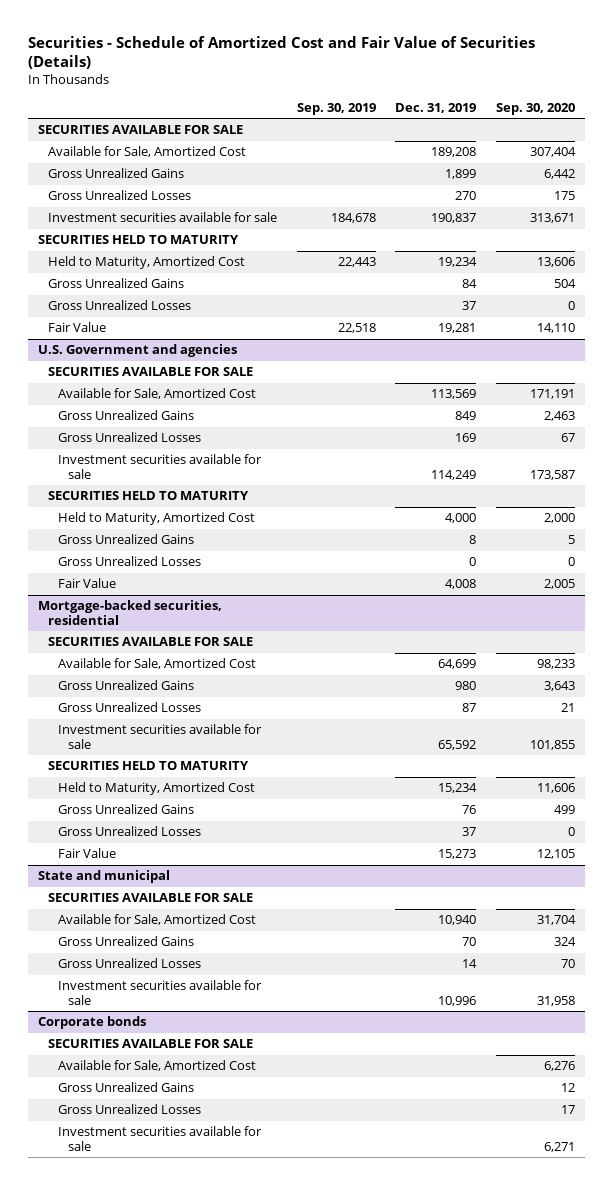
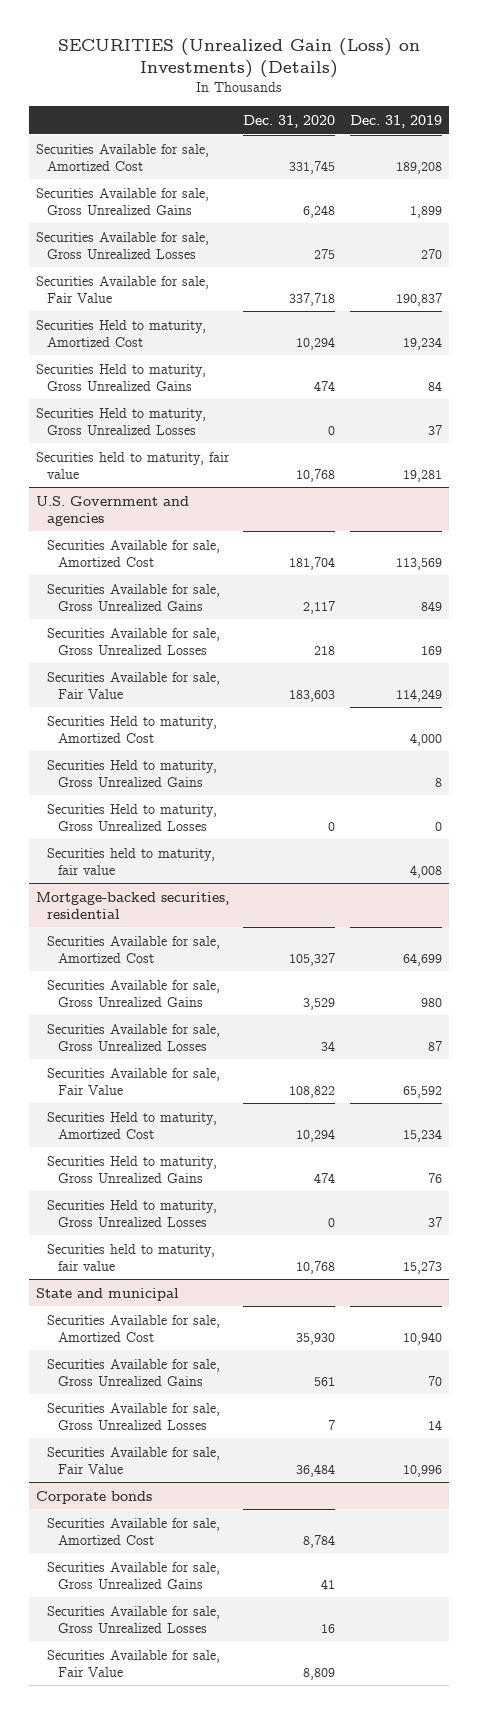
[28,35,536,70] Securities - Schedule of Amortized Cost and Fair Value of Securities (Details) -> [57,37,420,78] SECURITIES (Unrealized Gain (Loss) on Investments) (Details)
[296,102,376,115] Sep. 30, 2019 -> none
[496,102,576,115] Sep. 30, 2020 -> none
none -> [243,114,336,128] Dec. 31, 2020
[37,125,243,135] SECURITIES AVAILABLE FOR SALE -> none
[37,235,239,245] SECURITIES HELD TO MATURITY -> none
[47,146,246,158] Available for Sale, Amortized Cost -> [35,143,209,171] Securities Available for sale, Amortized Cost
[47,168,184,179] Gross Unrealized Gains -> [35,187,209,215] Securities Available for sale, Gross Unrealized Gains
[47,190,191,201] Gross Unrealized Losses -> [35,231,209,259] Securities Available for sale, Gross Unrealized Losses
[47,212,277,223] Investment securities available for sale -> [35,275,209,303] Securities Available for sale, Fair Value
[47,256,245,270] Held to Maturity, Amortized Cost -> [35,319,206,347] Securities Held to maturity, Amortized Cost
[47,278,184,289] Gross Unrealized Gains -> [35,363,206,391] Securities Held to maturity, Gross Unrealized Gains
[47,300,191,311] Gross Unrealized Losses -> [35,407,206,435] Securities Held to maturity, Gross Unrealized Losses
[47,322,106,333] Fair Value -> [35,451,230,479] Securities held to maturity, fair value
[47,367,253,377] SECURITIES AVAILABLE FOR SALE -> none
[47,491,249,501] SECURITIES HELD TO MATURITY -> none
[58,388,257,400] Available for Sale, Amortized Cost -> [47,539,221,567] Securities Available for sale, Amortized Cost
[58,410,195,421] Gross Unrealized Gains -> [47,583,221,611] Securities Available for sale, Gross Unrealized Gains
[58,432,202,443] Gross Unrealized Losses -> [47,627,221,655] Securities Available for sale, Gross Unrealized Losses
[58,454,263,480] Investment securities available for sale -> [47,671,221,699] Securities Available for sale, Fair Value
[58,512,256,526] Held to Maturity, Amortized Cost -> [47,715,218,743] Securities Held to maturity, Amortized Cost
[58,534,195,545] Gross Unrealized Gains -> [47,759,218,787] Securities Held to maturity, Gross Unrealized Gains
[58,556,202,567] Gross Unrealized Losses -> [47,803,218,831] Securities Held to maturity, Gross Unrealized Losses
[58,578,117,589] Fair Value -> [47,847,216,875] Securities held to maturity, fair value
[47,637,253,647] SECURITIES AVAILABLE FOR SALE -> none
[47,761,249,771] SECURITIES HELD TO MATURITY -> none
[58,658,257,670] Available for Sale, Amortized Cost -> [47,935,221,963] Securities Available for sale, Amortized Cost
[58,680,195,691] Gross Unrealized Gains -> [47,979,221,1007] Securities Available for sale, Gross Unrealized Gains
[58,702,202,713] Gross Unrealized Losses -> [47,1023,221,1051] Securities Available for sale, Gross Unrealized Losses
[58,724,263,750] Investment securities available for sale -> [47,1067,221,1095] Securities Available for sale, Fair Value
[58,782,256,796] Held to Maturity, Amortized Cost -> [47,1111,218,1139] Securities Held to maturity, Amortized Cost
[58,804,195,815] Gross Unrealized Gains -> [47,1155,218,1183] Securities Held to maturity, Gross Unrealized Gains
[58,826,202,837] Gross Unrealized Losses -> [47,1199,218,1227] Securities Held to maturity, Gross Unrealized Losses
[58,848,117,859] Fair Value -> [47,1243,216,1271] Securities held to maturity, fair value
[47,893,253,903] SECURITIES AVAILABLE FOR SALE -> none
[58,914,257,926] Available for Sale, Amortized Cost -> [47,1314,221,1342] Securities Available for sale, Amortized Cost
[58,936,195,947] Gross Unrealized Gains -> [47,1358,221,1386] Securities Available for sale, Gross Unrealized Gains
[58,958,202,969] Gross Unrealized Losses -> [47,1402,221,1430] Securities Available for sale, Gross Unrealized Losses
[58,980,263,1006] Investment securities available for sale -> [47,1446,221,1474] Securities Available for sale, Fair Value
[47,1039,253,1049] SECURITIES AVAILABLE FOR SALE -> none
[58,1060,257,1072] Available for Sale, Amortized Cost -> [47,1517,221,1545] Securities Available for sale, Amortized Cost
[58,1082,195,1093] Gross Unrealized Gains -> [47,1561,221,1589] Securities Available for sale, Gross Unrealized Gains
[58,1104,202,1115] Gross Unrealized Losses -> [47,1605,221,1633] Securities Available for sale, Gross Unrealized Losses
[58,1126,263,1152] Investment securities available for sale -> [47,1649,221,1677] Securities Available for sale, Fair Value

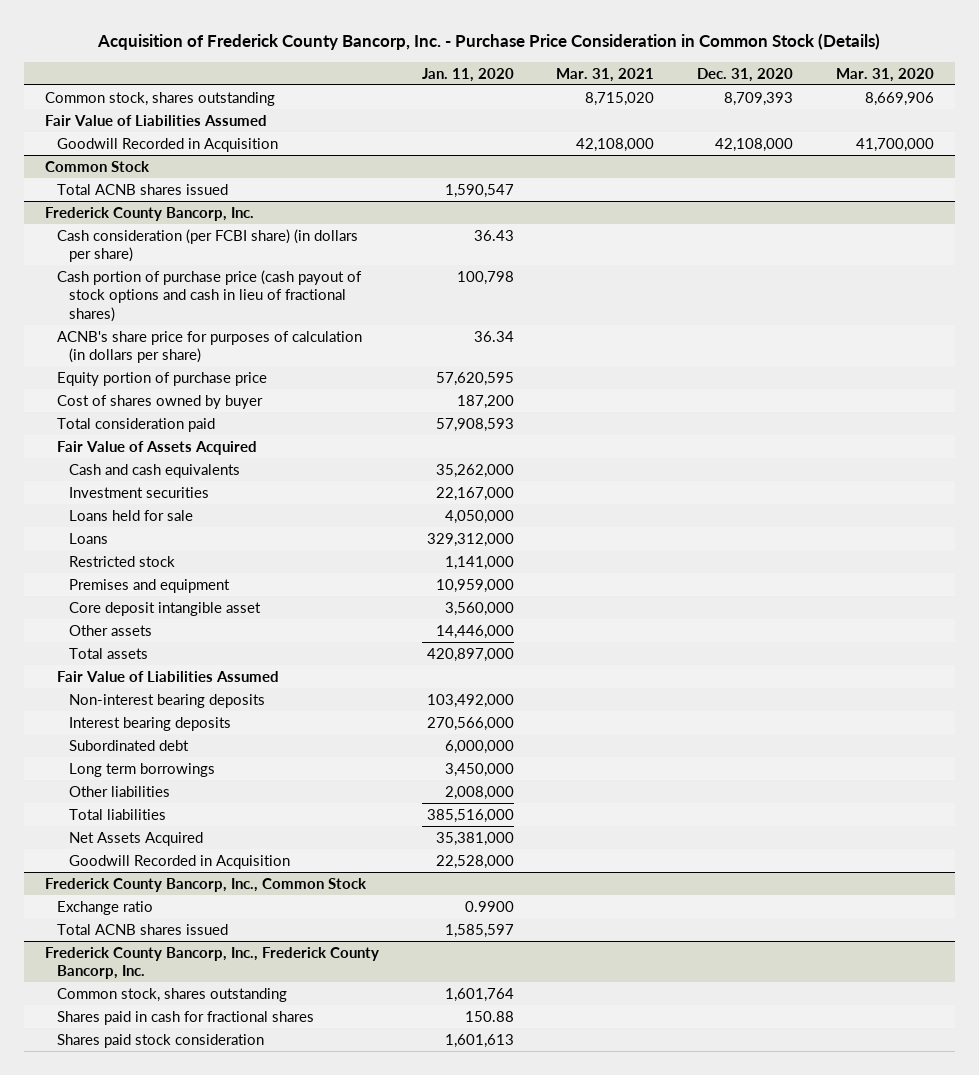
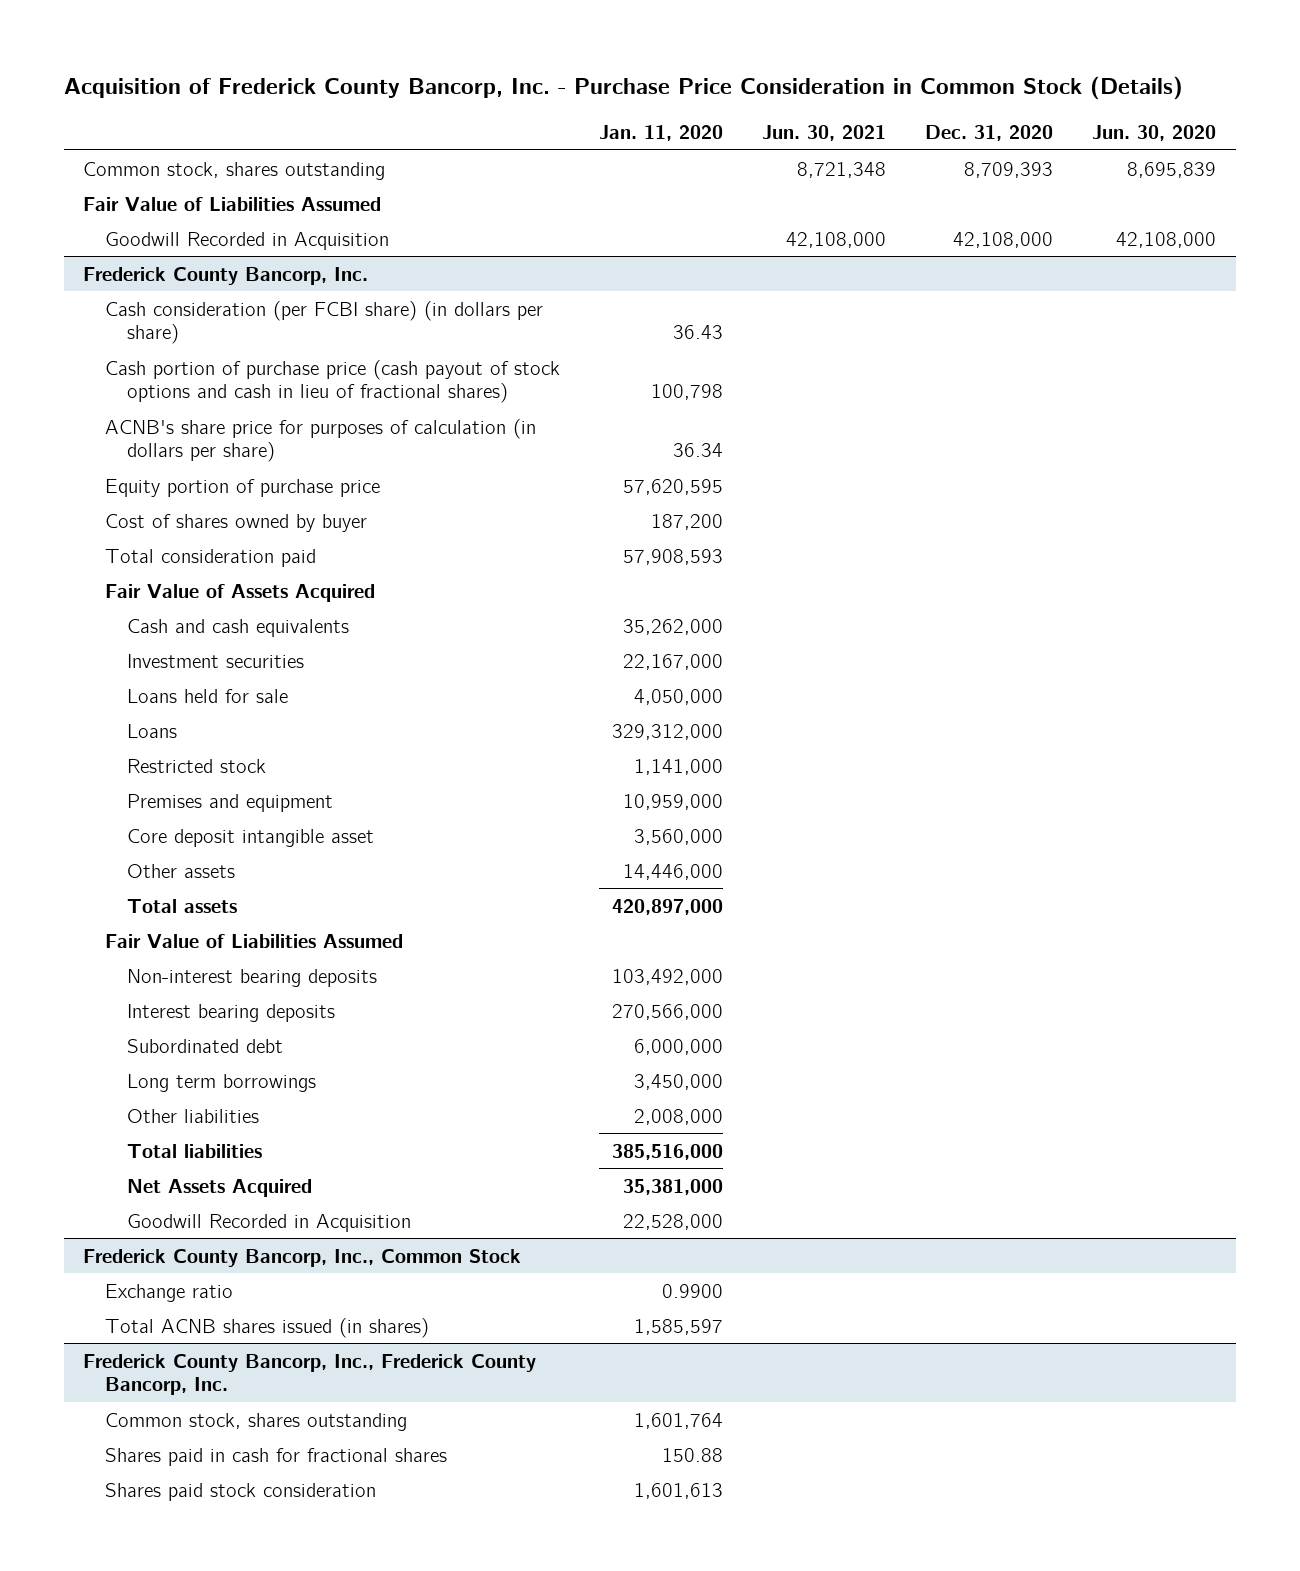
[556,67,655,82] Mar. 31, 2021 -> none
[835,67,934,82] Mar. 31, 2020 -> none
none -> [762,124,887,141] Jun. 30, 2021
none -> [1092,124,1217,141] Jun. 30, 2020
[45,160,151,172] Common Stock -> none
[57,183,229,195] Total ACNB shares issued -> none
[57,923,229,935] Total ACNB shares issued -> [105,1317,430,1338] Total ACNB shares issued (in shares)

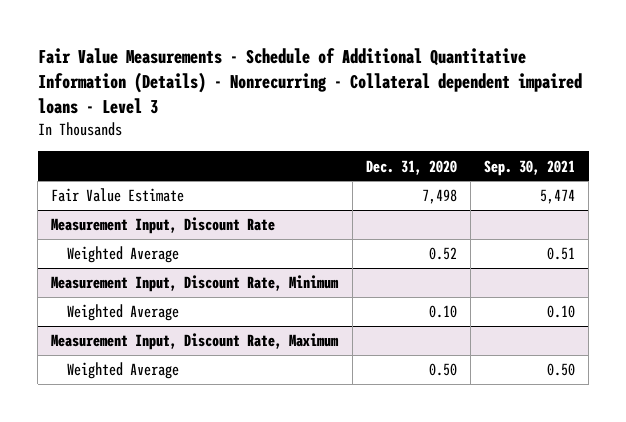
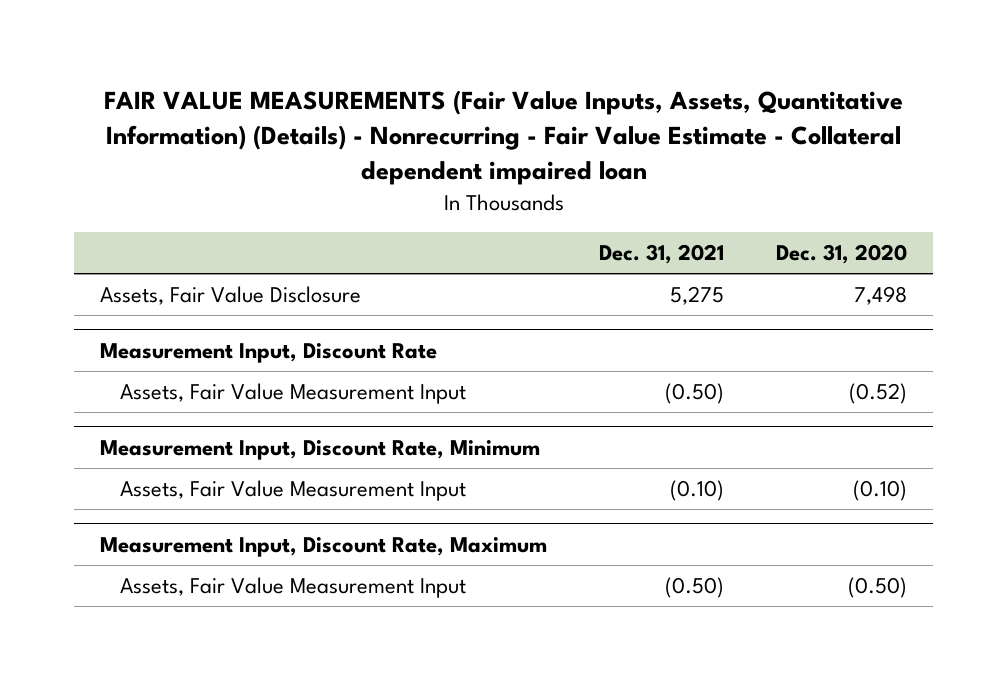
[37,47,582,115] Fair Value Measurements - Schedule of Additional Quantitative Information (Details) - Nonrecurring - Collateral dependent impaired loans - Level 3 -> [103,90,903,186] FAIR VALUE MEASUREMENTS (Fair Value Inputs, Assets, Quantitative Information) (Details) - Nonrecurring - Fair Value Estimate - Collateral dependent impaired loan
[483,159,575,176] Sep. 30, 2021 -> none
none -> [599,244,725,265] Dec. 31, 2021
[51,188,185,203] Fair Value Estimate -> [100,285,362,305] Assets, Fair Value Disclosure
[66,246,179,264] Weighted Average -> none
none -> [120,382,467,404] Assets, Fair Value Measurement Input
[66,304,179,322] Weighted Average -> none
none -> [120,479,467,501] Assets, Fair Value Measurement Input
[66,362,179,380] Weighted Average -> none
none -> [120,576,467,598] Assets, Fair Value Measurement Input

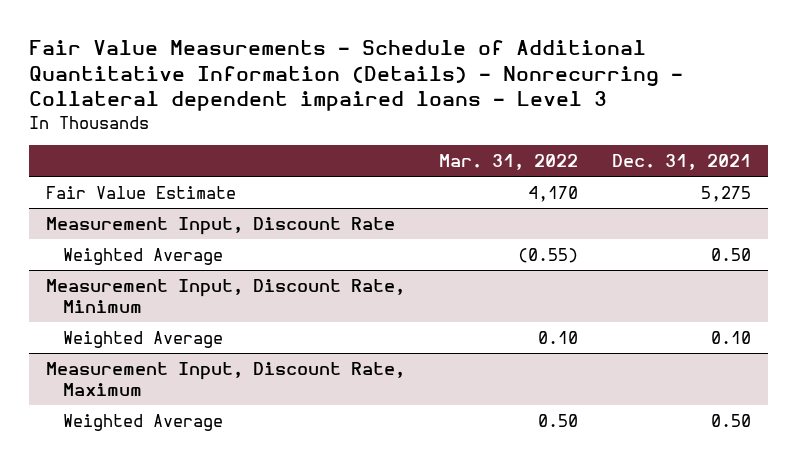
[103,90,903,186] FAIR VALUE MEASUREMENTS (Fair Value Inputs, Assets, Quantitative Information) (Details) - Nonrecurring - Fair Value Estimate - Collateral dependent impaired loan -> [29,39,684,112] Fair Value Measurements - Schedule of Additional Quantitative Information (Details) - Nonrecurring - Collateral dependent impaired loans - Level 3
[776,244,908,265] Dec. 31, 2020 -> none
none -> [439,153,579,170] Mar. 31, 2022
[100,285,362,305] Assets, Fair Value Disclosure -> [46,185,237,199] Fair Value Estimate
[120,382,467,404] Assets, Fair Value Measurement Input -> none
none -> [62,247,223,265] Weighted Average
[120,479,467,501] Assets, Fair Value Measurement Input -> none
none -> [62,330,223,348] Weighted Average
[120,576,467,598] Assets, Fair Value Measurement Input -> none
none -> [62,413,223,431] Weighted Average

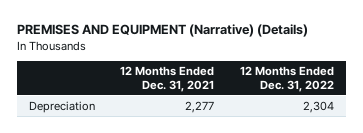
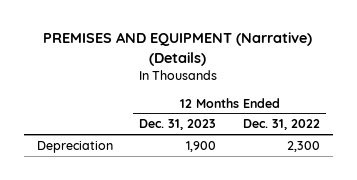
[120,66,215,92] 12 Months Ended Dec. 31, 2021 -> none
none -> [139,119,217,131] Dec. 31, 2023
[302,100,334,113] 2,304 -> [286,140,320,152] 2,300

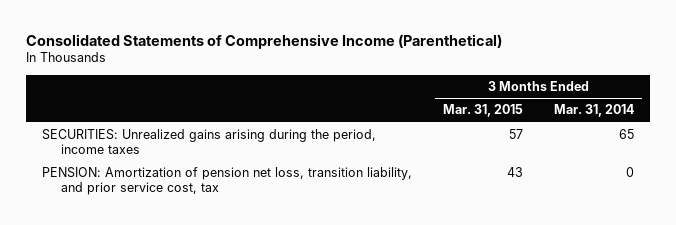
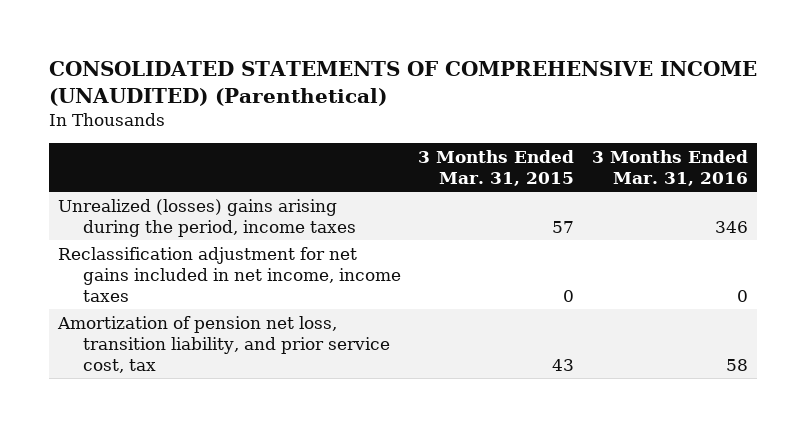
[26,33,503,49] Consolidated Statements of Comprehensive Income (Parenthetical) -> [49,60,758,106] CONSOLIDATED STATEMENTS OF COMPREHENSIVE INCOME (UNAUDITED) (Parenthetical)
[554,104,635,118] Mar. 31, 2014 -> none
none -> [592,149,749,186] 3 Months Ended Mar. 31, 2016
[41,129,376,155] SECURITIES: Unrealized gains arising during the period, income taxes -> [58,198,356,237] Unrealized (losses) gains arising during the period, income taxes
none -> [58,246,401,302] Reclassification adjustment for net gains included in net income, income taxes
[41,167,412,196] PENSION: Amortization of pension net loss, transition liability, and prior service cost, tax -> [57,315,390,373] Amortization of pension net loss, transition liability, and prior service cost, tax

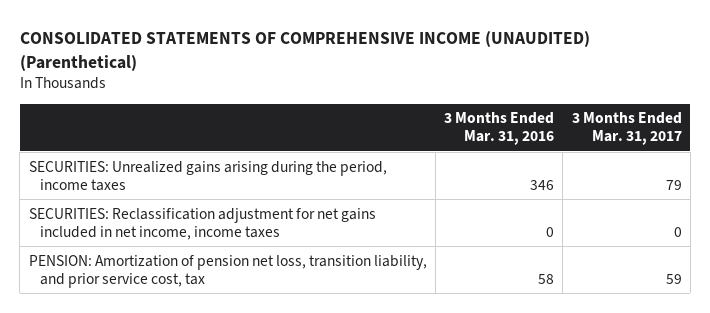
[418,149,575,186] 3 Months Ended Mar. 31, 2015 -> none
none -> [571,112,682,146] 3 Months Ended Mar. 31, 2017
[58,198,356,237] Unrealized (losses) gains arising during the period, income taxes -> [28,160,387,191] SECURITIES: Unrealized gains arising during the period, income taxes
[58,246,401,302] Reclassification adjustment for net gains included in net income, income taxes -> [28,207,376,240] SECURITIES: Reclassification adjustment for net gains included in net income, income taxes
[57,315,390,373] Amortization of pension net loss, transition liability, and prior service cost, tax -> [28,254,427,288] PENSION: Amortization of pension net loss, transition liability, and prior service cost, tax

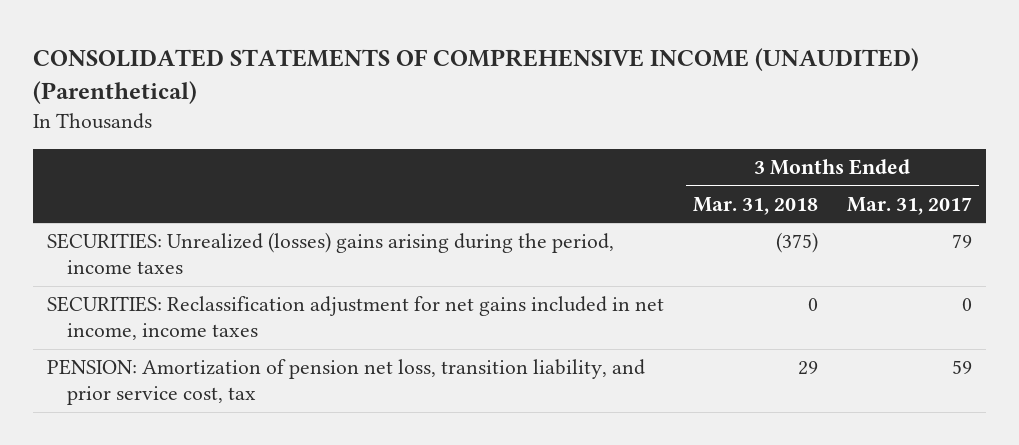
[444,112,555,146] 3 Months Ended Mar. 31, 2016 -> none
none -> [693,196,819,215] Mar. 31, 2018
[28,160,387,191] SECURITIES: Unrealized gains arising during the period, income taxes -> [47,232,615,275] SECURITIES: Unrealized (losses) gains arising during the period, income taxes

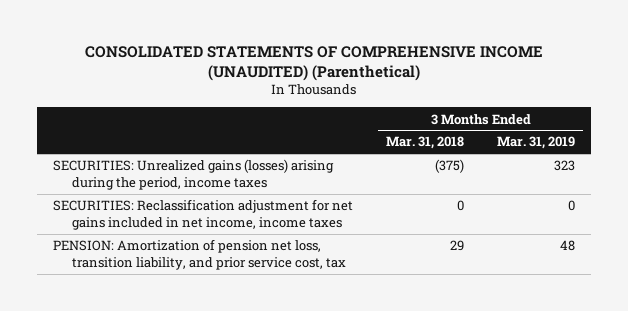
[846,196,972,215] Mar. 31, 2017 -> none
none -> [496,136,575,150] Mar. 31, 2019
[47,232,615,275] SECURITIES: Unrealized (losses) gains arising during the period, income taxes -> [53,159,335,190] SECURITIES: Unrealized gains (losses) arising during the period, income taxes

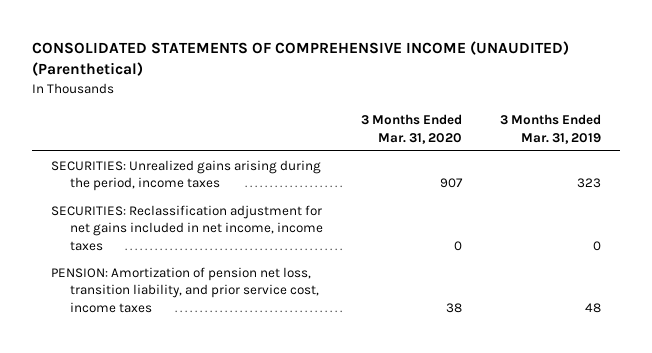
[386,136,465,150] Mar. 31, 2018 -> none
none -> [361,114,463,144] 3 Months Ended Mar. 31, 2020
[53,159,335,190] SECURITIES: Unrealized gains (losses) arising during the period, income taxes -> [50,159,321,192] SECURITIES: Unrealized gains arising during the period, income taxes
[53,239,347,270] PENSION: Amortization of pension net loss, transition liability, and prior service cost, tax -> [50,266,320,313] PENSION: Amortization of pension net loss, transition liability, and prior service cost, income taxes

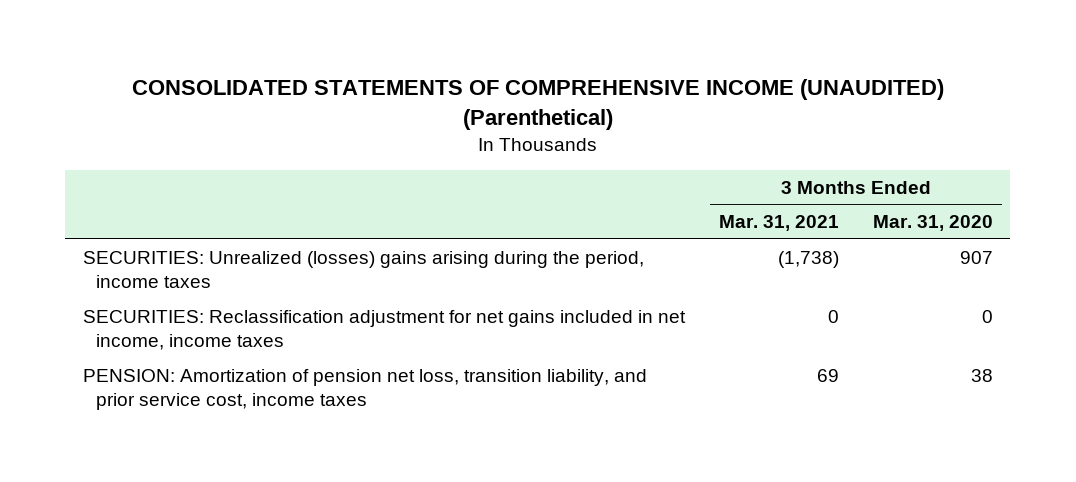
[500,114,602,144] 3 Months Ended Mar. 31, 2019 -> none
none -> [718,215,839,232] Mar. 31, 2021
[50,159,321,192] SECURITIES: Unrealized gains arising during the period, income taxes -> [82,250,644,289] SECURITIES: Unrealized (losses) gains arising during the period, income taxes

